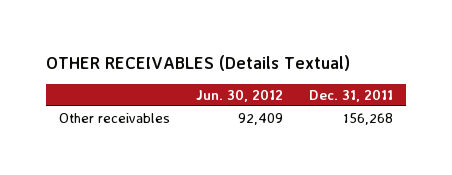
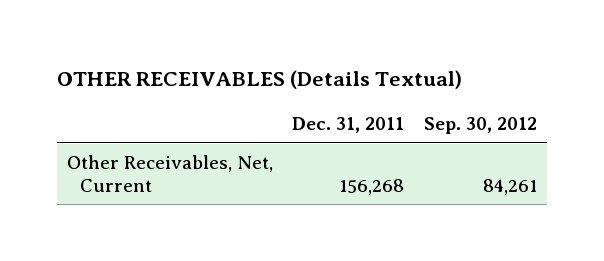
[196,88,284,102] Jun. 30, 2012 -> none
none -> [423,117,537,135] Sep. 30, 2012
[59,112,171,123] Other receivables -> [66,155,273,193] Other Receivables, Net, Current

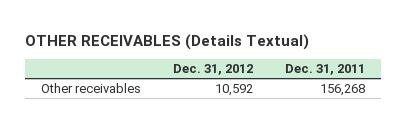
[423,117,537,135] Sep. 30, 2012 -> none
none -> [173,64,254,76] Dec. 31, 2012
[66,155,273,193] Other Receivables, Net, Current -> [41,83,142,94] Other receivables

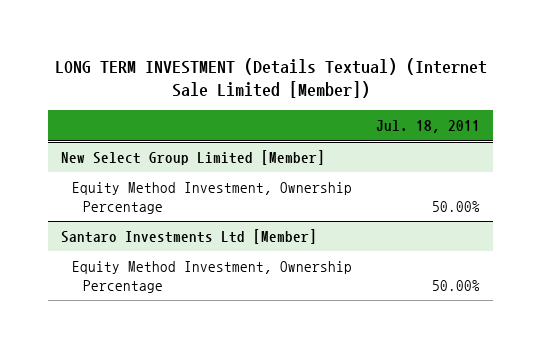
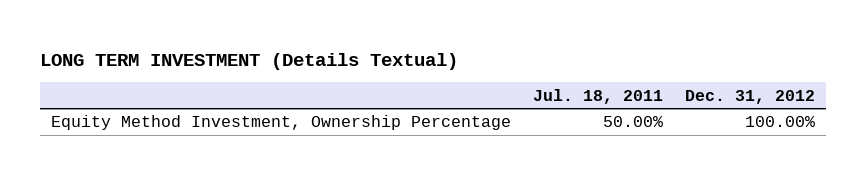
[54,57,487,99] LONG TERM INVESTMENT (Details Textual) (Internet Sale Limited [Member]) -> [40,52,459,70] LONG TERM INVESTMENT (Details Textual)
none -> [684,89,815,104] Dec. 31, 2012
[60,150,325,166] New Select Group Limited [Member] -> none
[60,229,317,245] Santaro Investments Ltd [Member] -> none
[71,261,352,293] Equity Method Investment, Ownership Percentage -> none

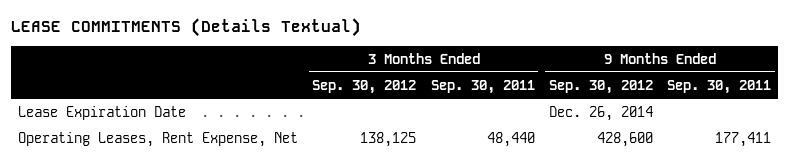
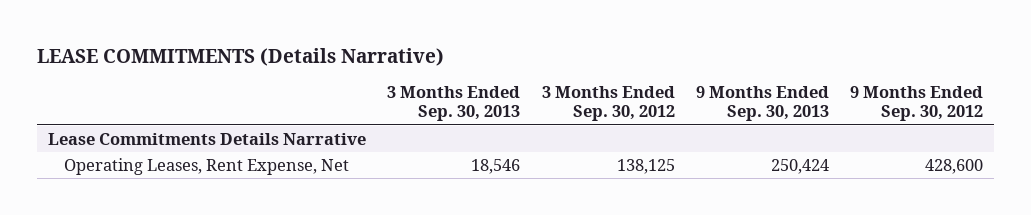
[11,18,362,38] LEASE COMMITMENTS (Details Textual) -> [37,47,445,66] LEASE COMMITMENTS (Details Narrative)
[430,79,535,94] Sep. 30, 2011 -> none
[667,79,772,94] Sep. 30, 2011 -> none
none -> [387,86,521,122] 3 Months Ended Sep. 30, 2013
none -> [695,86,829,122] 9 Months Ended Sep. 30, 2013
[18,105,187,120] Lease Expiration Date -> none
none -> [47,132,366,145] Lease Commitments Details Narrative

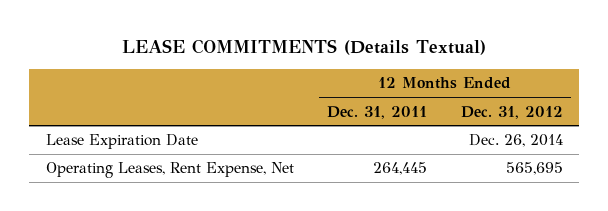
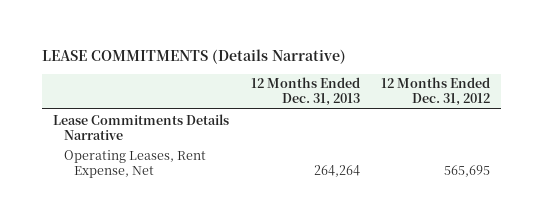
[122,39,487,56] LEASE COMMITMENTS (Details Textual) -> [42,49,347,65] LEASE COMMITMENTS (Details Narrative)
[327,105,428,119] Dec. 31, 2011 -> none
none -> [250,77,360,107] 12 Months Ended Dec. 31, 2013
[45,134,198,150] Lease Expiration Date -> none
none -> [53,113,230,140] Lease Commitments Details Narrative

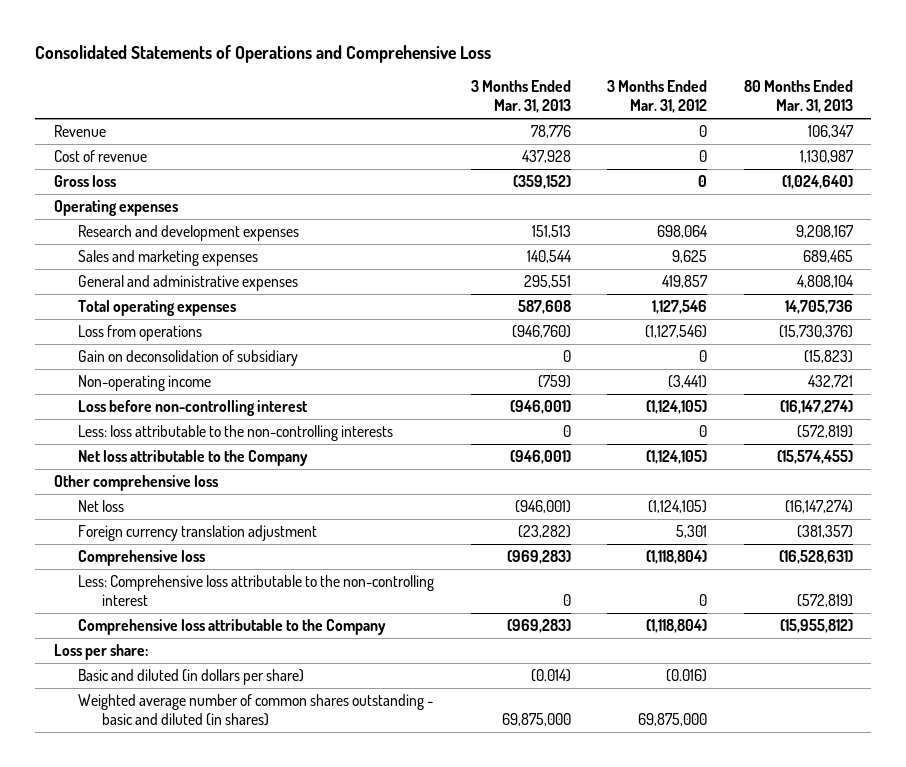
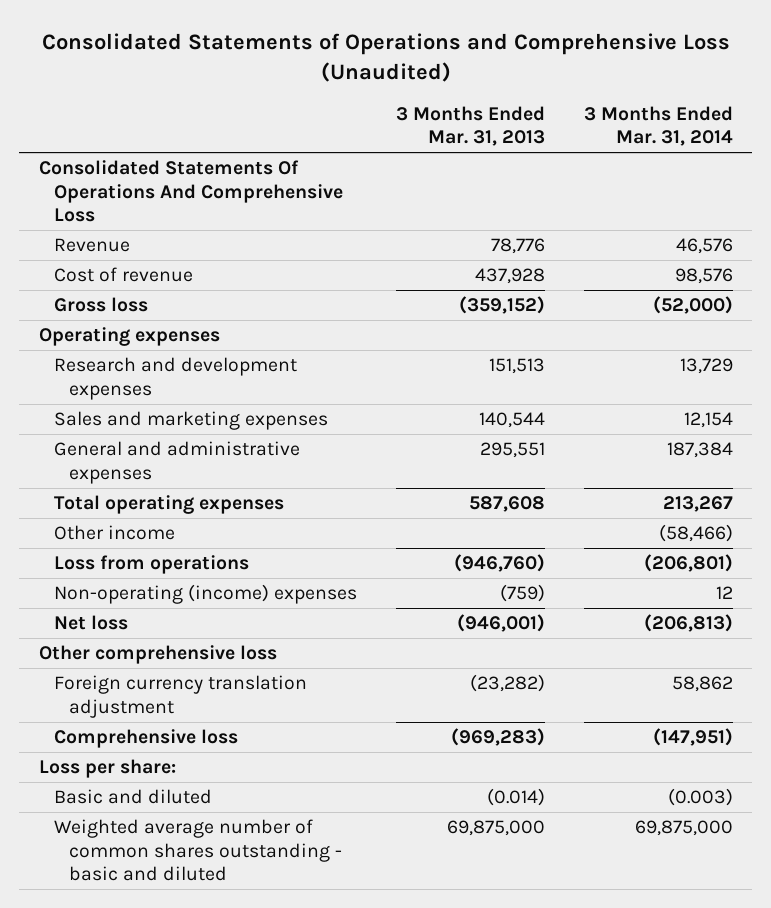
[35,45,492,64] Consolidated Statements of Operations and Comprehensive Loss -> [41,33,730,83] Consolidated Statements of Operations and Comprehensive Loss (Unaudited)
[607,80,708,114] 3 Months Ended Mar. 31, 2012 -> none
[743,80,853,114] 80 Months Ended Mar. 31, 2013 -> none
none -> [583,105,733,147] 3 Months Ended Mar. 31, 2014
none -> [38,160,343,222] Consolidated Statements Of Operations And Comprehensive Loss
none -> [53,525,175,541] Other income
[78,349,299,366] Gain on deconsolidation of subsidiary -> none
[78,399,309,416] Loss before non-controlling interest -> none
[78,424,394,441] Less: loss attributable to the non-controlling interests -> none
[78,449,309,466] Net loss attributable to the Company -> none
[78,374,212,391] Non-operating income -> [53,584,357,605] Non-operating (income) expenses
[53,474,218,491] Other comprehensive loss -> [38,645,277,665] Other comprehensive loss
[78,574,435,607] Less: Comprehensive loss attributable to the non-controlling interest -> none
[78,618,387,635] Comprehensive loss attributable to the Company -> none
[78,668,305,685] Basic and diluted (in dollars per share) -> [53,789,212,805] Basic and diluted
[78,693,434,727] Weighted average number of common shares outstanding - basic and diluted (in shares) -> [53,819,343,881] Weighted average number of common shares outstanding - basic and diluted

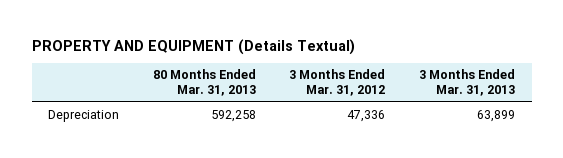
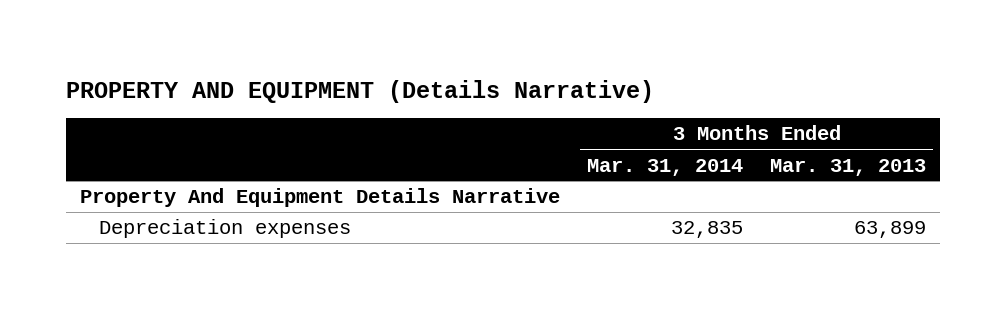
[31,38,355,55] PROPERTY AND EQUIPMENT (Details Textual) -> [66,79,655,103] PROPERTY AND EQUIPMENT (Details Narrative)
[152,69,256,97] 80 Months Ended Mar. 31, 2013 -> none
[289,69,386,97] 3 Months Ended Mar. 31, 2012 -> none
none -> [586,158,743,176] Mar. 31, 2014
none -> [79,188,560,208] Property And Equipment Details Narrative
[48,109,120,122] Depreciation -> [98,219,351,239] Depreciation expenses

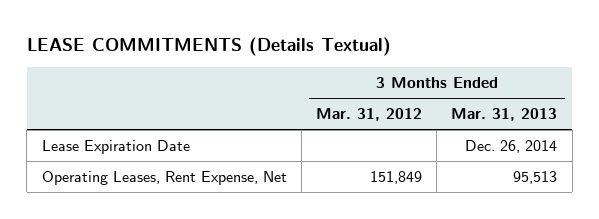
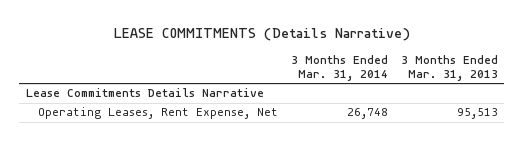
[26,37,391,57] LEASE COMMITMENTS (Details Textual) -> [113,28,410,42] LEASE COMMITMENTS (Details Narrative)
[316,108,423,122] Mar. 31, 2012 -> none
none -> [290,54,388,82] 3 Months Ended Mar. 31, 2014
[41,140,190,155] Lease Expiration Date -> none
none -> [25,88,264,98] Lease Commitments Details Narrative

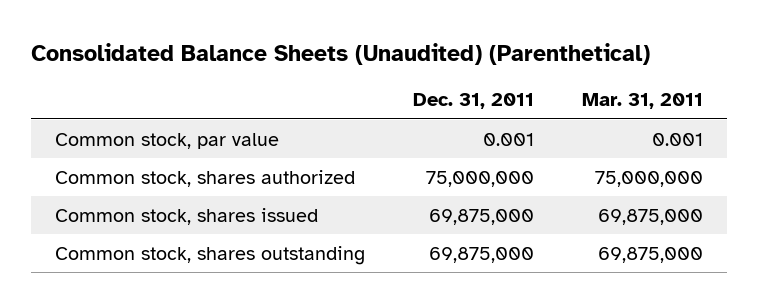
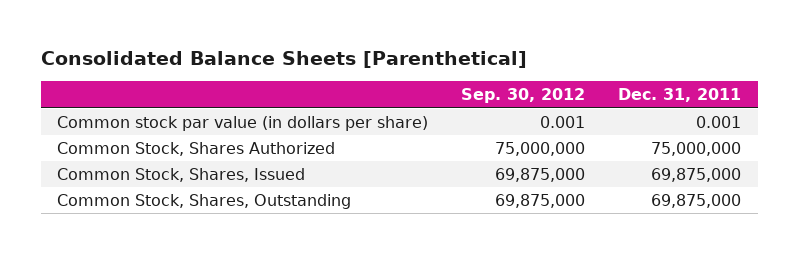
[31,43,651,66] Consolidated Balance Sheets (Unaudited) (Parenthetical) -> [40,51,527,69] Consolidated Balance Sheets [Parenthetical]
[582,93,704,110] Mar. 31, 2011 -> none
none -> [461,88,586,104] Sep. 30, 2012
[55,132,280,149] Common stock, par value -> [57,116,429,132] Common stock par value (in dollars per share)
[55,169,356,187] Common stock, shares authorized -> [57,142,336,157] Common Stock, Shares Authorized
[55,207,319,225] Common stock, shares issued -> [57,168,306,183] Common Stock, Shares, Issued
[55,245,366,265] Common stock, shares outstanding -> [57,194,352,210] Common Stock, Shares, Outstanding

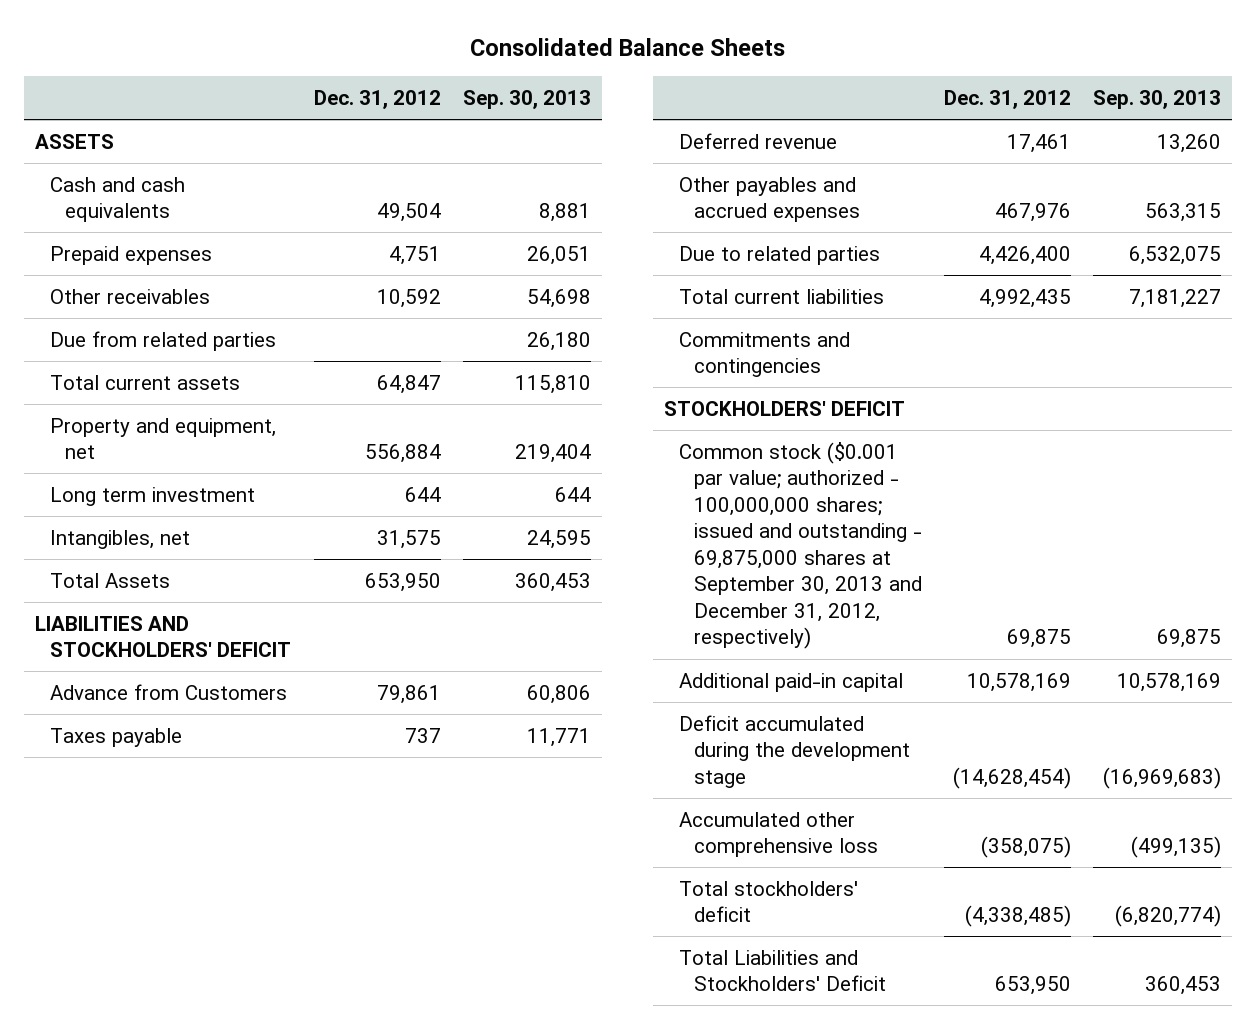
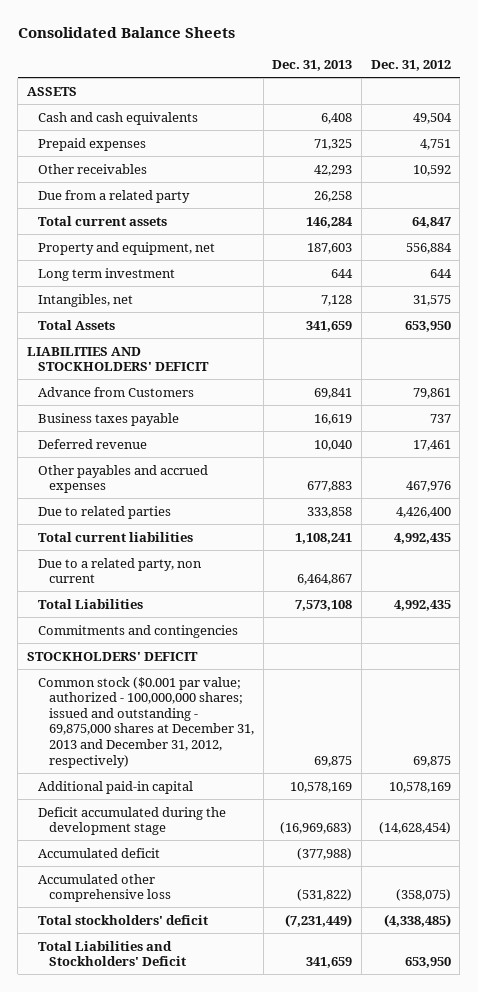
[463,89,592,109] Sep. 30, 2013 -> none
none -> [272,59,353,71] Dec. 31, 2013
[49,330,276,351] Due from related parties -> [37,189,190,203] Due from a related party
[49,727,182,747] Taxes payable -> [37,412,179,426] Business taxes payable
none -> [37,557,202,584] Due to a related party, non current
none -> [37,598,143,609] Total Liabilities
[679,441,923,650] Common stock ($0.001 par value; authorized - 100,000,000 shares; issued and outstanding - 69,875,000 shares at September 30, 2013 and December 31, 2012, respectively) -> [37,676,255,768] Common stock ($0.001 par value; authorized - 100,000,000 shares; issued and outstanding - 69,875,000 shares at December 31, 2013 and December 31, 2012, respectively)
none -> [37,847,160,858] Accumulated deficit

